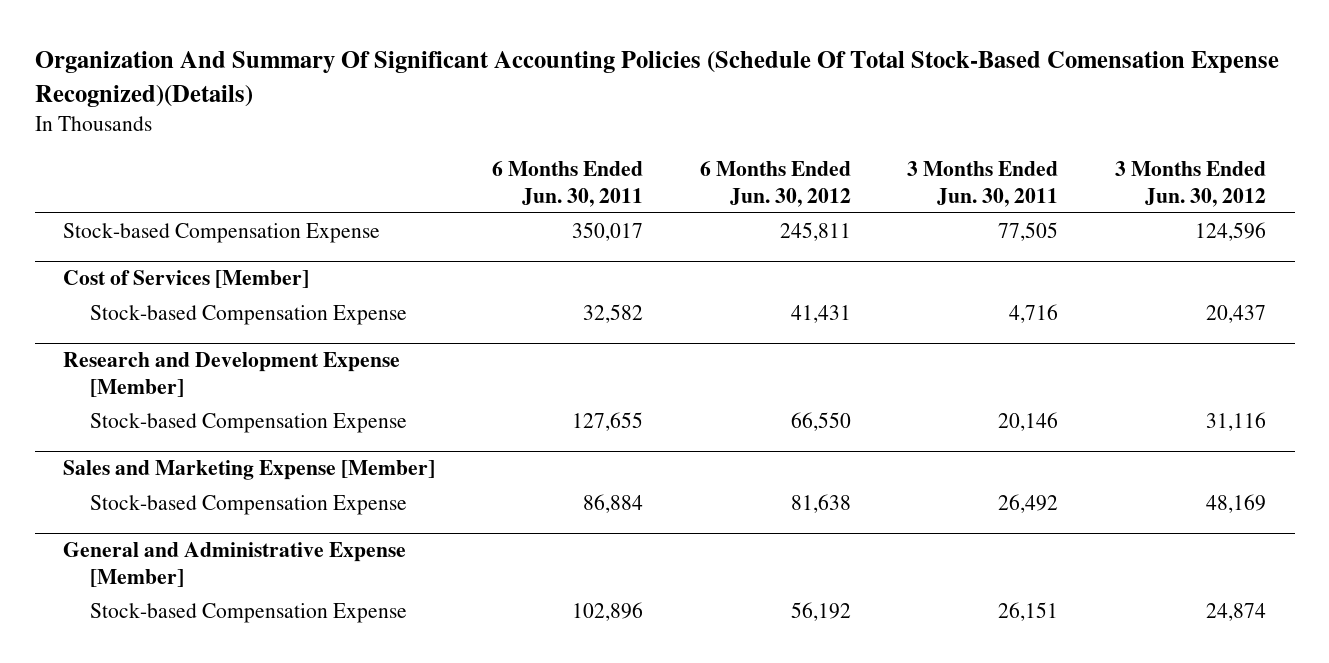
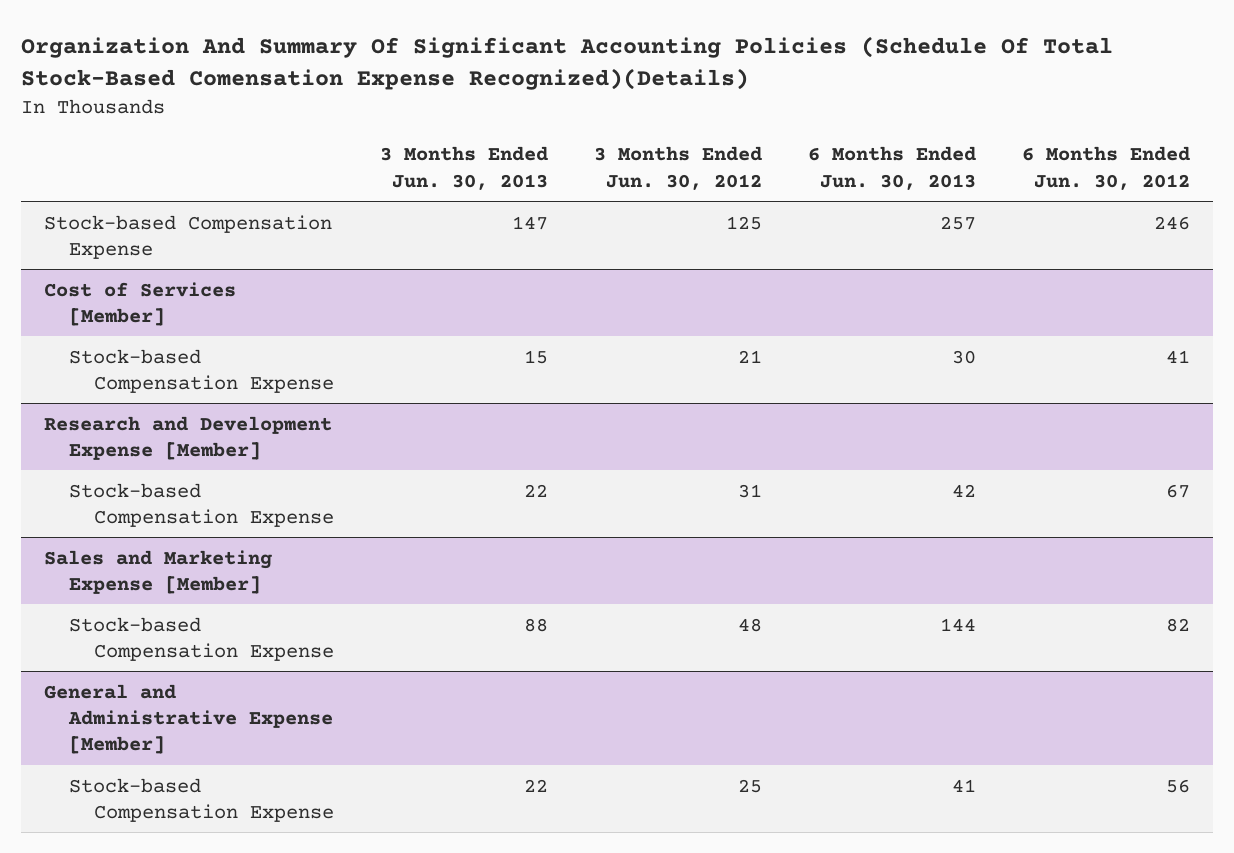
[491,161,643,207] 6 Months Ended Jun. 30, 2011 -> none
[907,161,1059,207] 3 Months Ended Jun. 30, 2011 -> none
none -> [380,146,549,190] 3 Months Ended Jun. 30, 2013
none -> [807,146,976,190] 6 Months Ended Jun. 30, 2013
[779,222,851,242] 245,811 -> [1153,215,1190,230] 246
[1195,222,1267,242] 124,596 -> [725,215,762,230] 125
[790,305,851,324] 41,431 -> [1165,349,1190,363] 41
[1206,305,1267,324] 20,437 -> [737,349,762,363] 21
[790,412,851,432] 66,550 -> [1165,483,1190,498] 67
[1206,412,1267,432] 31,116 -> [737,483,762,498] 31
[790,494,851,514] 81,638 -> [1165,617,1190,632] 82
[1206,494,1267,514] 48,169 -> [737,617,762,632] 48
[790,602,851,622] 56,192 -> [1165,778,1190,793] 56
[1206,603,1267,622] 24,874 -> [737,778,762,793] 25

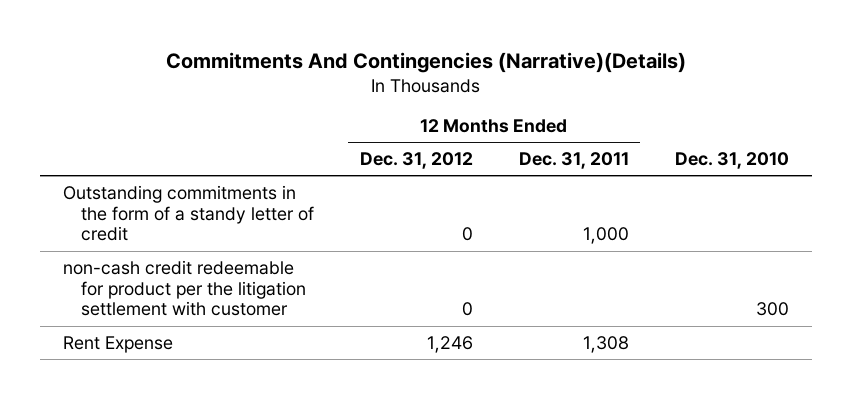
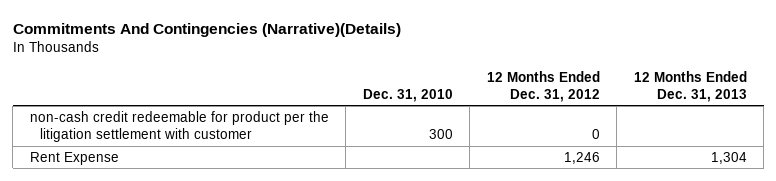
[518,151,629,169] Dec. 31, 2011 -> none
none -> [633,70,747,102] 12 Months Ended Dec. 31, 2013
[63,184,314,242] Outstanding commitments in the form of a standy letter of credit -> none

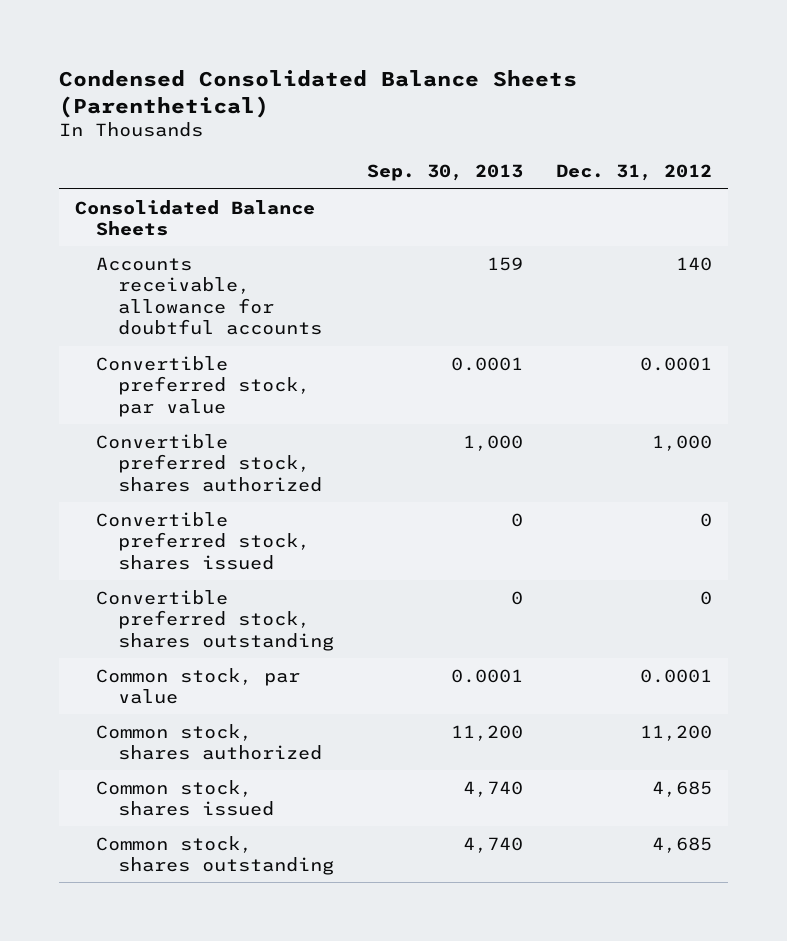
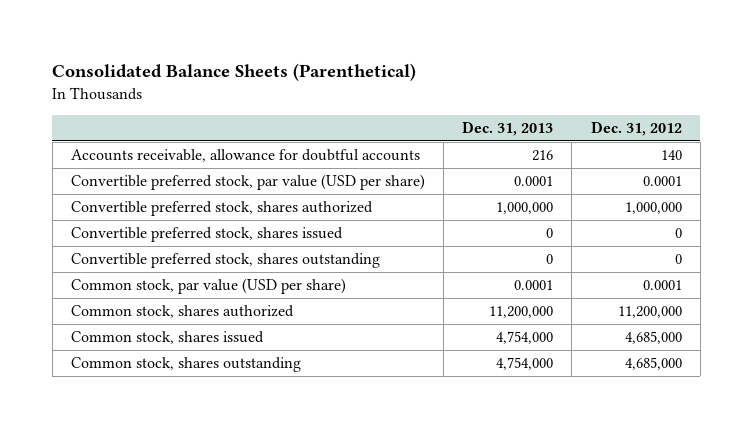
[58,69,577,118] Condensed Consolidated Balance Sheets (Parenthetical) -> [52,63,417,82] Consolidated Balance Sheets (Parenthetical)
[366,164,523,182] Sep. 30, 2013 -> none
none -> [462,120,554,136] Dec. 31, 2013
[75,199,316,237] Consolidated Balance Sheets -> none
[96,355,310,417] Convertible preferred stock, par value -> [71,174,426,191] Convertible preferred stock, par value (USD per share)
[651,434,712,451] 1,000 -> [624,202,682,215] 1,000,000
[96,667,301,705] Common stock, par value -> [71,278,347,295] Common stock, par value (USD per share)
[639,724,712,741] 11,200 -> [617,306,682,319] 11,200,000
[651,780,712,797] 4,685 -> [624,331,682,345] 4,685,000
[651,836,712,853] 4,685 -> [624,357,682,371] 4,685,000

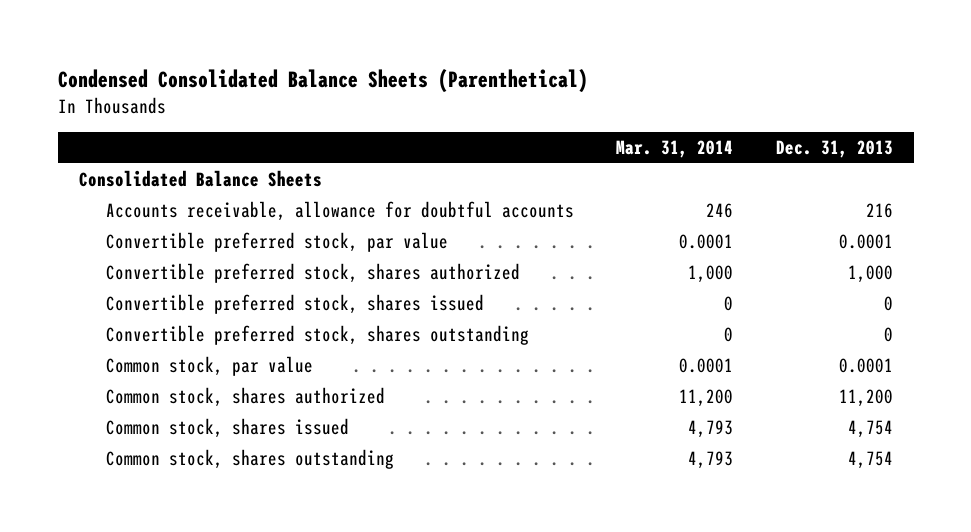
[52,63,417,82] Consolidated Balance Sheets (Parenthetical) -> [57,69,588,94] Condensed Consolidated Balance Sheets (Parenthetical)
[590,120,682,136] Dec. 31, 2012 -> none
none -> [616,139,734,158] Mar. 31, 2014
none -> [78,170,322,188] Consolidated Balance Sheets
[71,174,426,191] Convertible preferred stock, par value (USD per share) -> [106,232,449,253] Convertible preferred stock, par value
[496,202,554,215] 1,000,000 -> [847,265,893,284] 1,000
[71,278,347,295] Common stock, par value (USD per share) -> [106,356,314,377] Common stock, par value
[489,306,554,319] 11,200,000 -> [838,389,893,408] 11,200
[496,331,554,345] 4,754,000 -> [847,420,893,439] 4,754
[496,357,554,371] 4,754,000 -> [847,451,893,470] 4,754

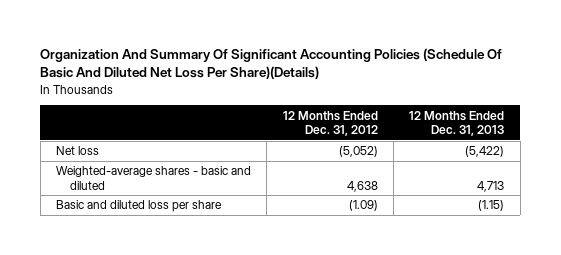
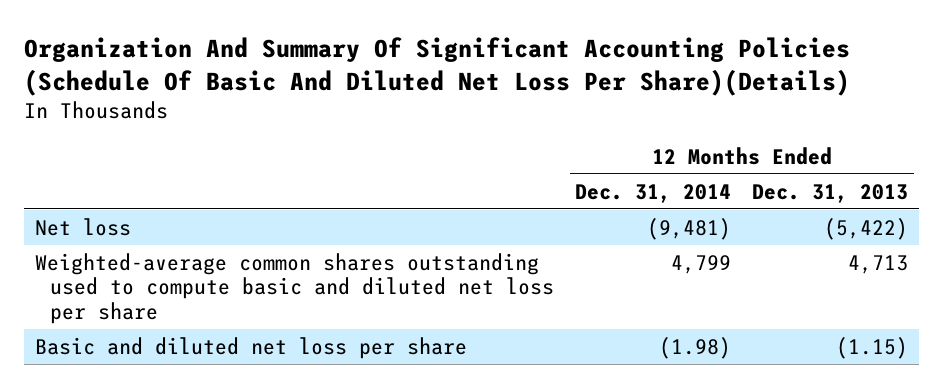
[282,110,378,136] 12 Months Ended Dec. 31, 2012 -> none
none -> [575,183,732,203] Dec. 31, 2014
[56,166,252,190] Weighted-average shares - basic and diluted -> [34,252,554,324] Weighted-average common shares outstanding used to compute basic and diluted net loss per share
[56,200,223,213] Basic and diluted loss per share -> [34,336,467,359] Basic and diluted net loss per share

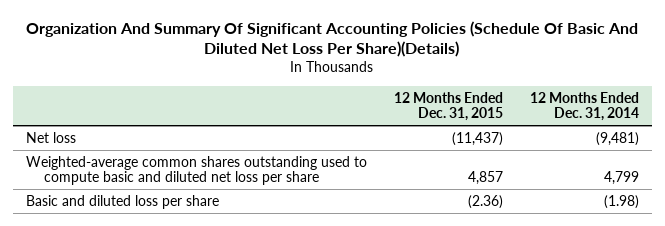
[752,183,909,203] Dec. 31, 2013 -> none
none -> [393,91,503,121] 12 Months Ended Dec. 31, 2015
[34,336,467,359] Basic and diluted net loss per share -> [26,194,220,209] Basic and diluted loss per share

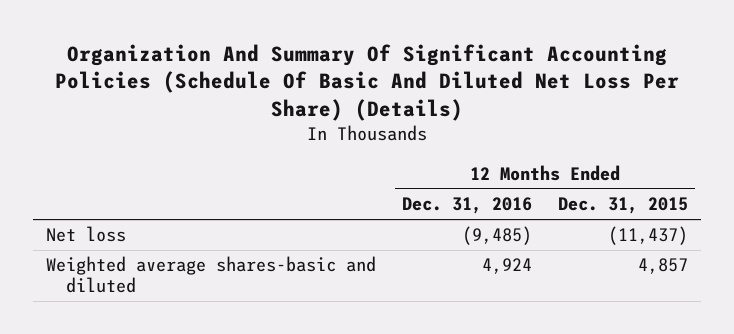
[26,20,639,58] Organization And Summary Of Significant Accounting Policies (Schedule Of Basic And Diluted Net Loss Per Share)(Details) -> [54,43,679,122] Organization And Summary Of Significant Accounting Policies (Schedule Of Basic And Diluted Net Loss Per Share) (Details)
[529,91,639,121] 12 Months Ended Dec. 31, 2014 -> none
none -> [401,197,532,215] Dec. 31, 2016
[26,194,220,209] Basic and diluted loss per share -> none
[26,155,368,186] Weighted-average common shares outstanding used to compute basic and diluted net loss per share -> [45,256,376,294] Weighted average shares-basic and diluted

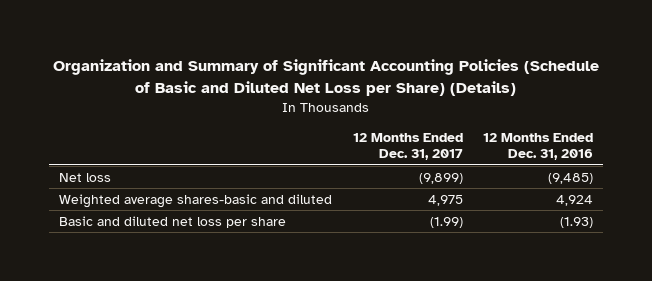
[54,43,679,122] Organization And Summary Of Significant Accounting Policies (Schedule Of Basic And Diluted Net Loss Per Share) (Details) -> [53,58,600,96] Organization and Summary of Significant Accounting Policies (Schedule of Basic and Diluted Net Loss per Share) (Details)
[558,197,689,215] Dec. 31, 2015 -> none
none -> [352,132,463,161] 12 Months Ended Dec. 31, 2017
none -> [58,216,286,229] Basic and diluted net loss per share

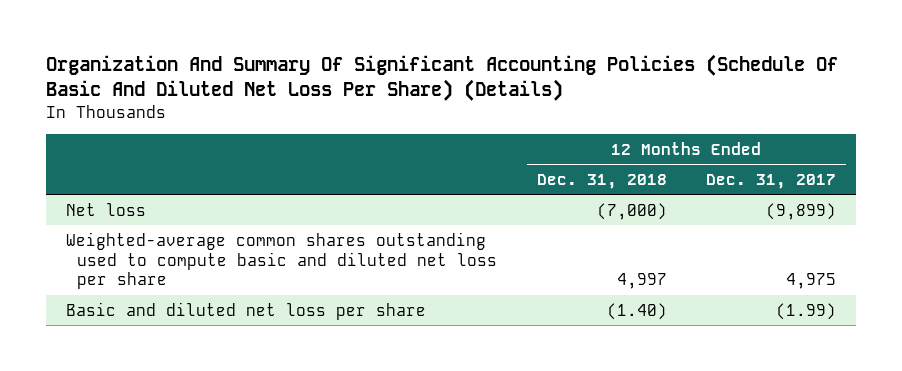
[53,58,600,96] Organization and Summary of Significant Accounting Policies (Schedule of Basic and Diluted Net Loss per Share) (Details) -> [45,53,838,101] Organization And Summary Of Significant Accounting Policies (Schedule Of Basic And Diluted Net Loss Per Share) (Details)
[483,132,594,161] 12 Months Ended Dec. 31, 2016 -> none
none -> [536,173,667,189] Dec. 31, 2018
[58,194,332,209] Weighted average shares-basic and diluted -> [65,231,498,290] Weighted-average common shares outstanding used to compute basic and diluted net loss per share

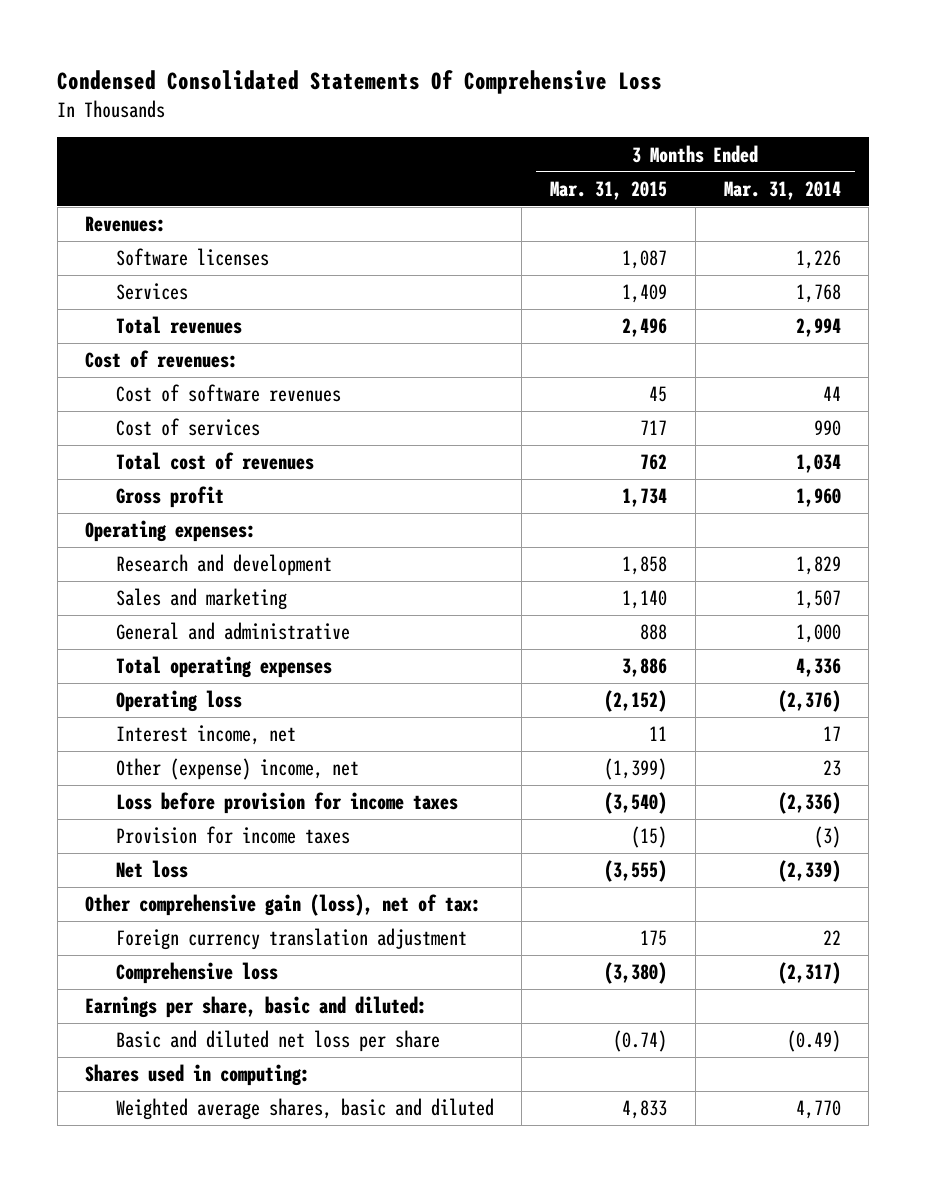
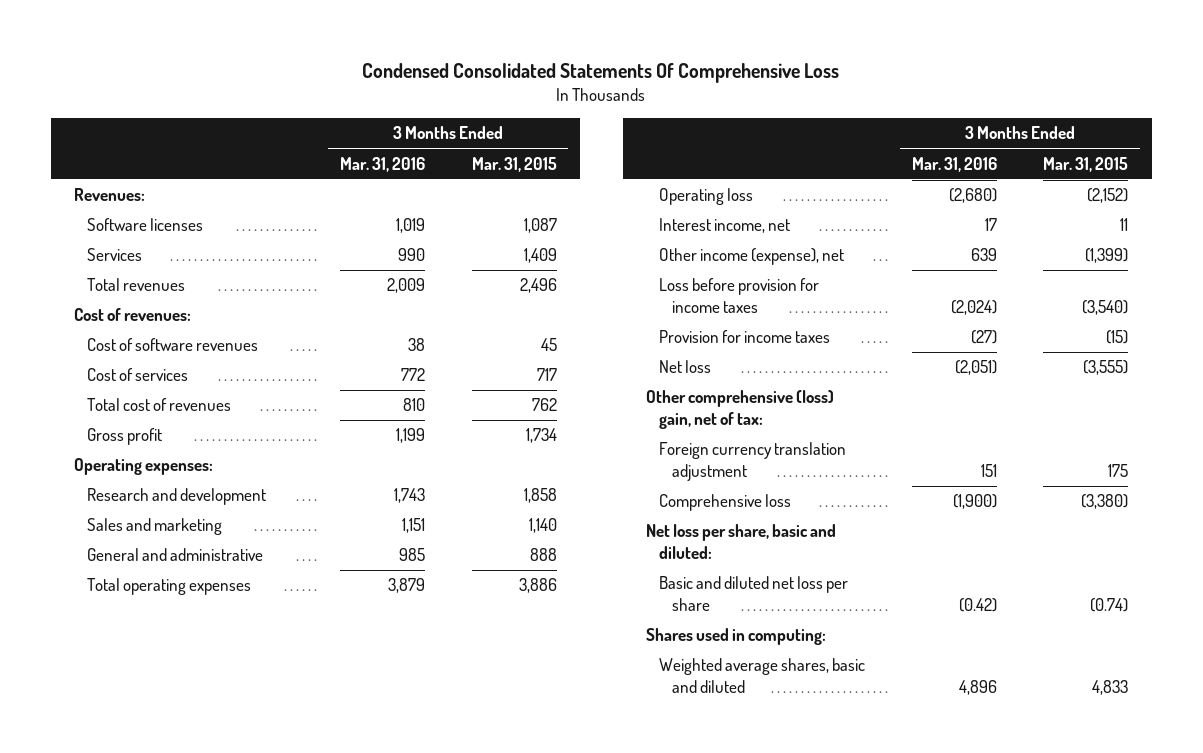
[723,180,841,200] Mar. 31, 2014 -> none
none -> [340,156,426,172] Mar. 31, 2016
[115,758,359,781] Other (expense) income, net -> [659,248,845,266] Other income (expense), net
[85,894,482,917] Other comprehensive gain (loss), net of tax: -> [646,390,835,430] Other comprehensive (loss) gain, net of tax:
[85,996,428,1019] Earnings per share, basic and diluted: -> [646,524,837,560] Net loss per share, basic and diluted:

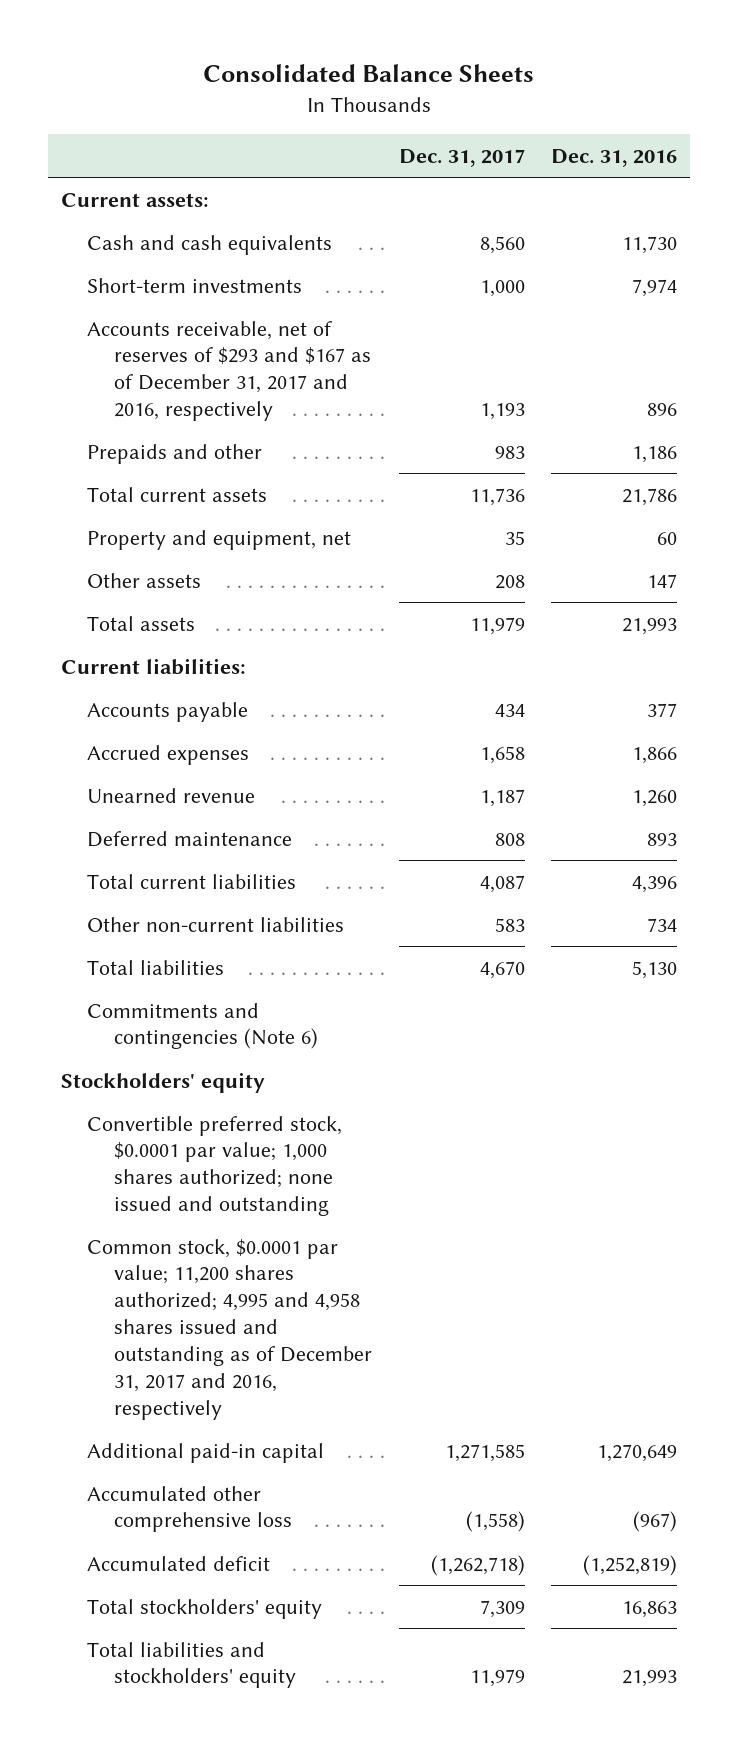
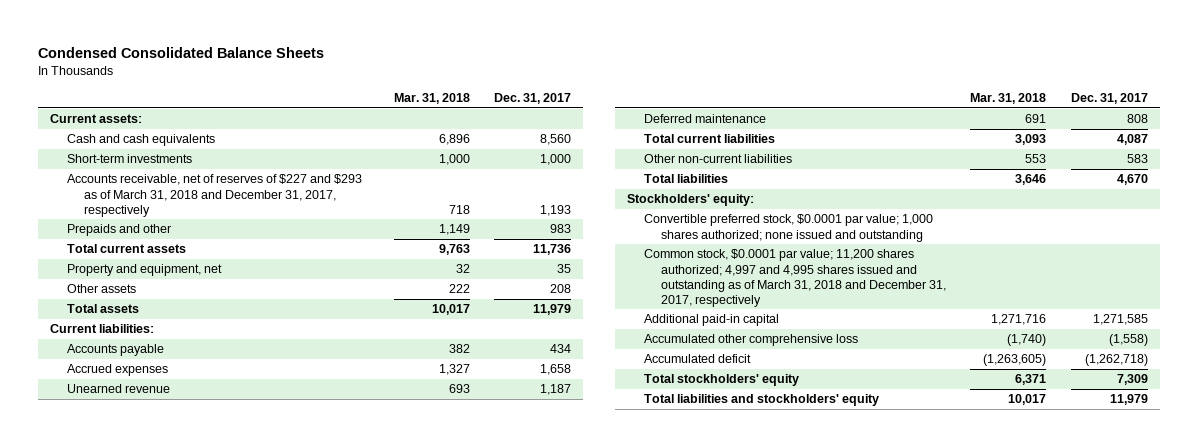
[202,64,534,83] Consolidated Balance Sheets -> [38,46,325,58] Condensed Consolidated Balance Sheets
[551,148,678,167] Dec. 31, 2016 -> none
none -> [393,93,470,105] Mar. 31, 2018
[87,320,372,422] Accounts receivable, net of reserves of $293 and $167 as of December 31, 2017 and 2016, respectively -> [67,174,363,217] Accounts receivable, net of reserves of $227 and $293 as of March 31, 2018 and December 31, 2017, respectively
[87,1002,319,1050] Commitments and contingencies (Note 6) -> none
[60,1071,265,1093] Stockholders' equity -> [627,194,755,207] Stockholders' equity:
[87,1238,373,1420] Common stock, $0.0001 par value; 11,200 shares authorized; 4,995 and 4,958 shares issued and outstanding as of December 31, 2017 and 2016, respectively -> [644,249,947,307] Common stock, $0.0001 par value; 11,200 shares authorized; 4,997 and 4,995 shares issued and outstanding as of March 31, 2018 and December 31, 2017, respectively

